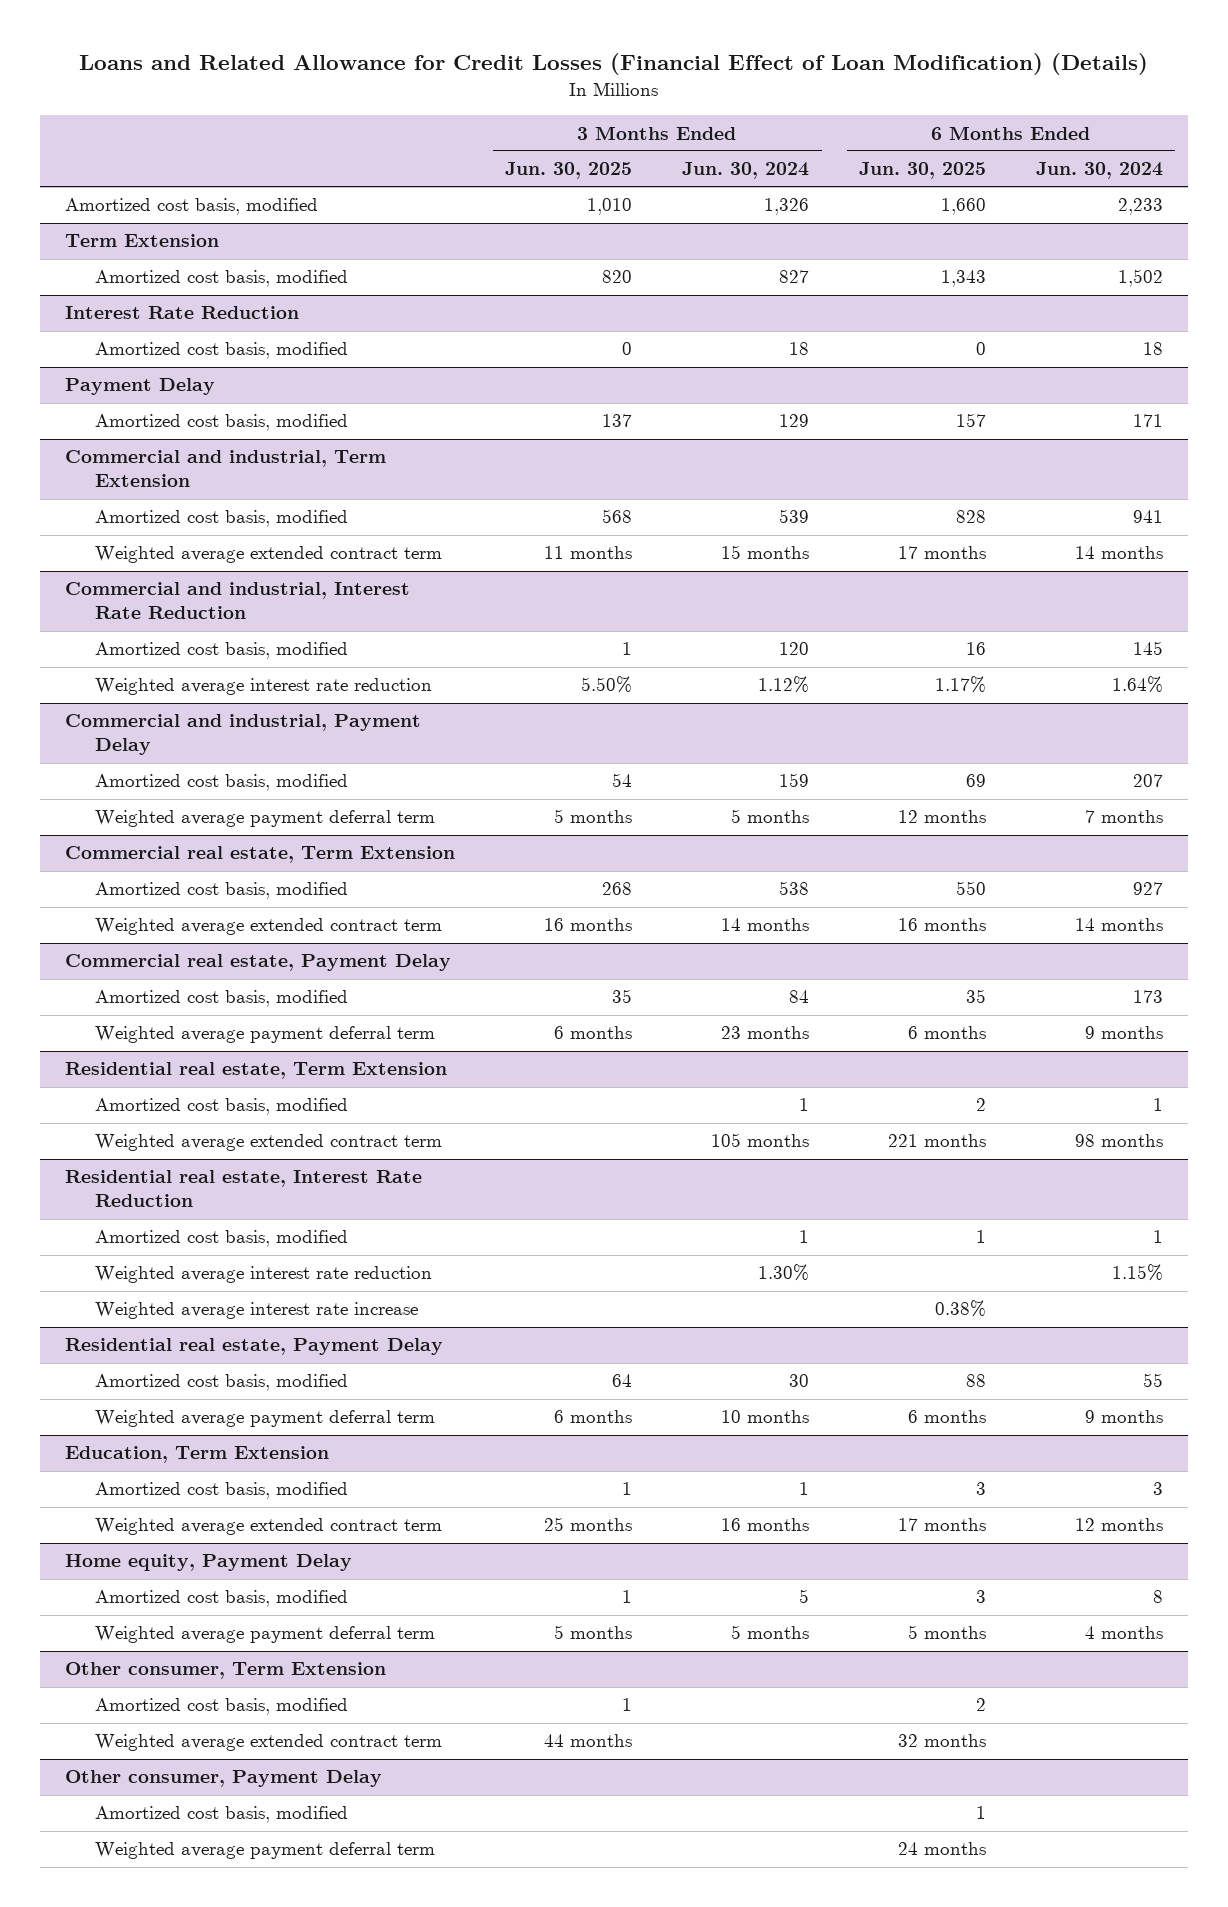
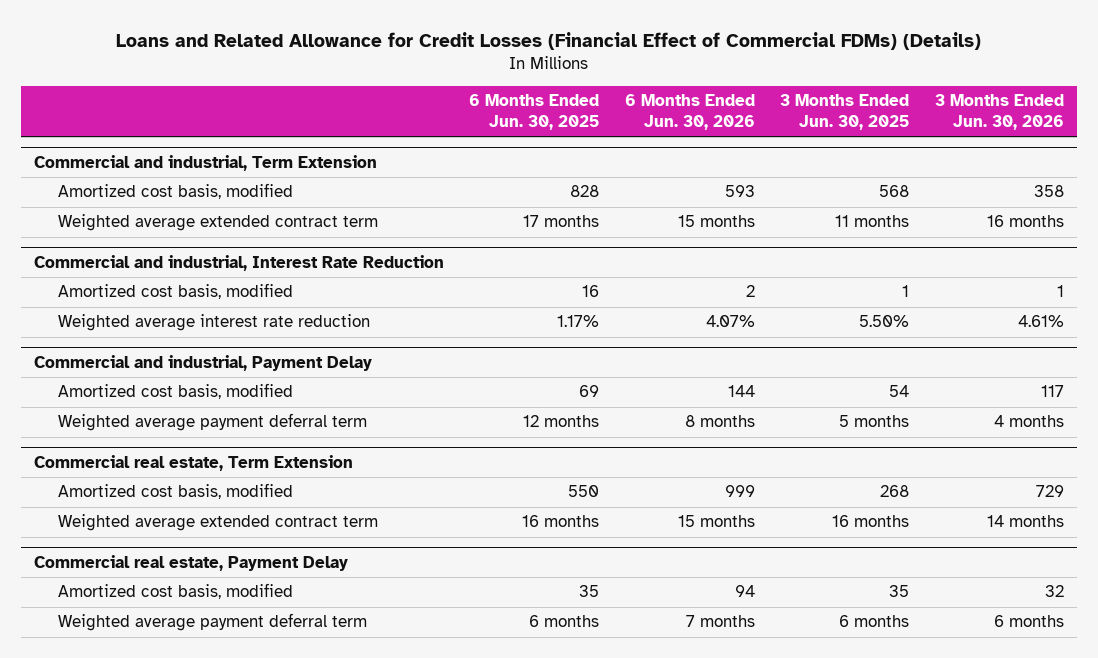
[79,53,1149,76] Loans and Related Allowance for Credit Losses (Financial Effect of Loan Modification) (Details) -> [115,31,981,50] Loans and Related Allowance for Credit Losses (Financial Effect of Commercial FDMs) (Details)
[682,162,810,180] Jun. 30, 2024 -> none
[1035,162,1163,180] Jun. 30, 2024 -> none
none -> [624,94,755,130] 6 Months Ended Jun. 30, 2026
none -> [934,94,1064,130] 3 Months Ended Jun. 30, 2026
[65,198,319,216] Amortized cost basis, modified -> none
[65,234,220,248] Term Extension -> none
[95,270,349,288] Amortized cost basis, modified -> none
[65,306,300,320] Interest Rate Reduction -> none
[95,342,349,360] Amortized cost basis, modified -> none
[65,378,216,396] Payment Delay -> none
[95,414,349,432] Amortized cost basis, modified -> none
[65,1062,448,1080] Residential real estate, Term Extension -> none
[95,1098,349,1116] Amortized cost basis, modified -> none
[95,1134,443,1152] Weighted average extended contract term -> none
[65,1170,423,1208] Residential real estate, Interest Rate Reduction -> none
[95,1230,349,1248] Amortized cost basis, modified -> none
[95,1266,433,1284] Weighted average interest rate reduction -> none
[95,1302,419,1320] Weighted average interest rate increase -> none
[65,1338,444,1356] Residential real estate, Payment Delay -> none
[95,1374,349,1392] Amortized cost basis, modified -> none
[95,1410,436,1428] Weighted average payment deferral term -> none
[65,1446,330,1464] Education, Term Extension -> none
[95,1482,349,1500] Amortized cost basis, modified -> none
[95,1518,443,1536] Weighted average extended contract term -> none
[65,1554,353,1572] Home equity, Payment Delay -> none
[95,1590,349,1608] Amortized cost basis, modified -> none
[95,1626,436,1644] Weighted average payment deferral term -> none
[65,1662,387,1680] Other consumer, Term Extension -> none
[95,1698,349,1716] Amortized cost basis, modified -> none
[95,1734,443,1752] Weighted average extended contract term -> none
[65,1770,383,1788] Other consumer, Payment Delay -> none
[95,1806,349,1824] Amortized cost basis, modified -> none
[95,1842,436,1860] Weighted average payment deferral term -> none

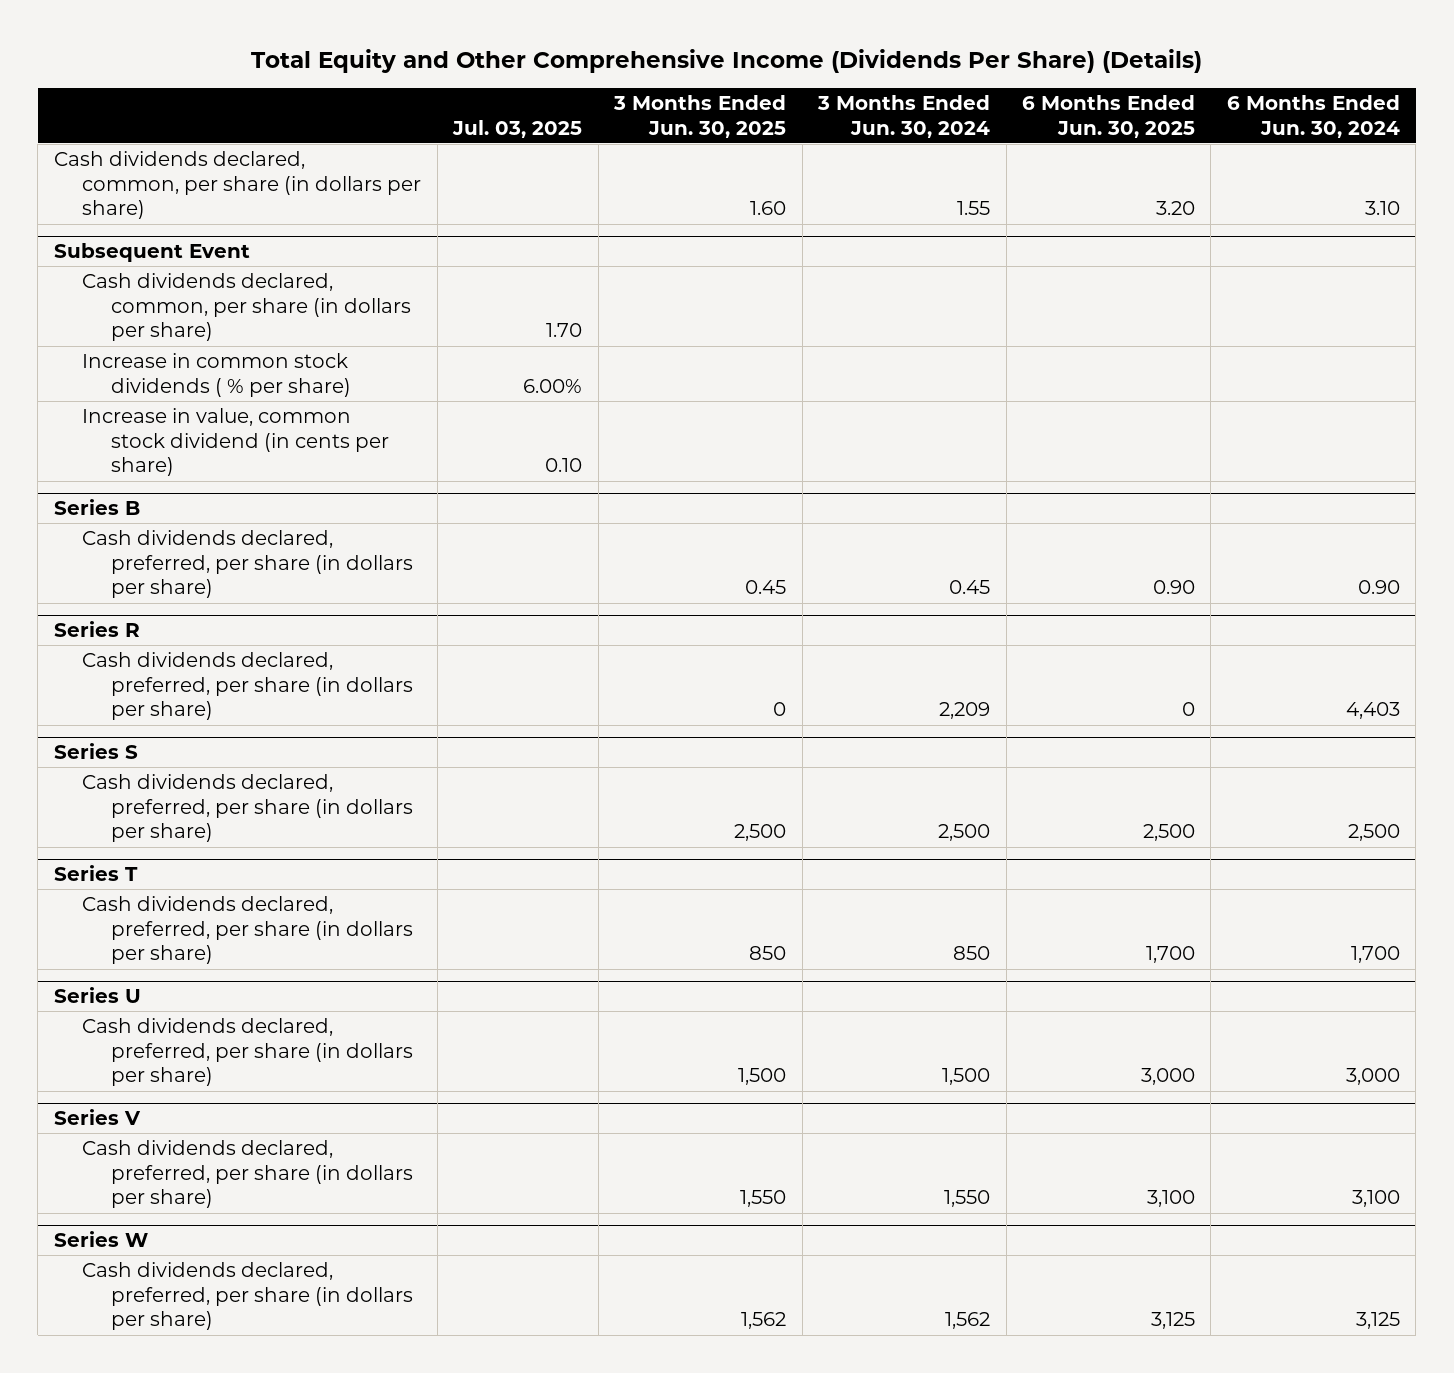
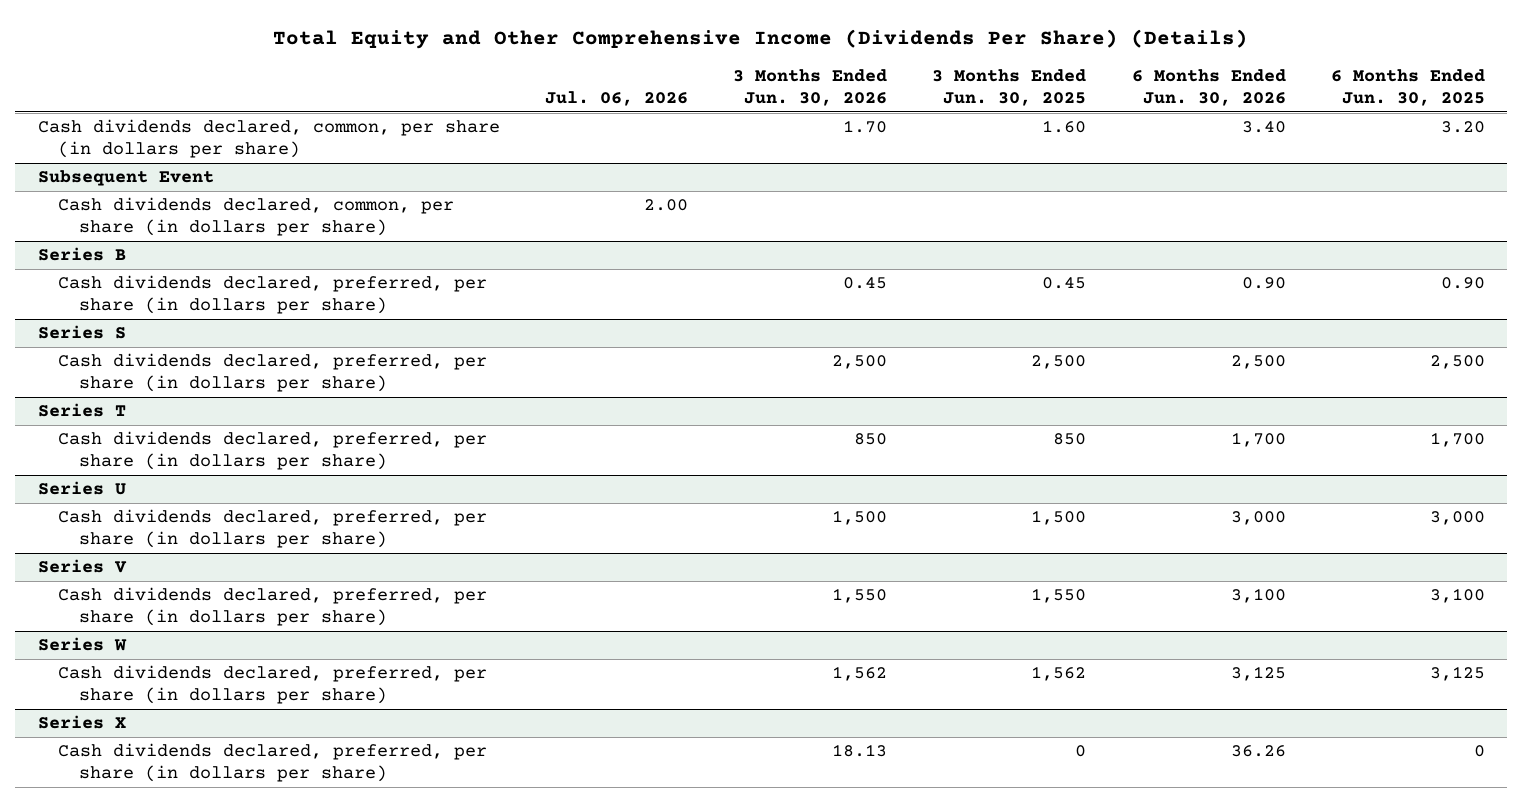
[452,119,583,138] Jul. 03, 2025 -> none
[817,95,991,138] 3 Months Ended Jun. 30, 2024 -> none
[1226,95,1400,138] 6 Months Ended Jun. 30, 2024 -> none
none -> [544,91,688,107] Jul. 06, 2026
none -> [733,69,888,107] 3 Months Ended Jun. 30, 2026
none -> [1131,69,1286,107] 6 Months Ended Jun. 30, 2026
[82,352,351,397] Increase in common stock dividends ( % per share) -> none
[82,407,389,477] Increase in value, common stock dividend (in cents per share) -> none
[53,621,140,638] Series R -> none
[82,651,413,721] Cash dividends declared, preferred, per share (in dollars per share) -> none
none -> [37,715,126,730] Series X
none -> [58,743,488,783] Cash dividends declared, preferred, per share (in dollars per share)

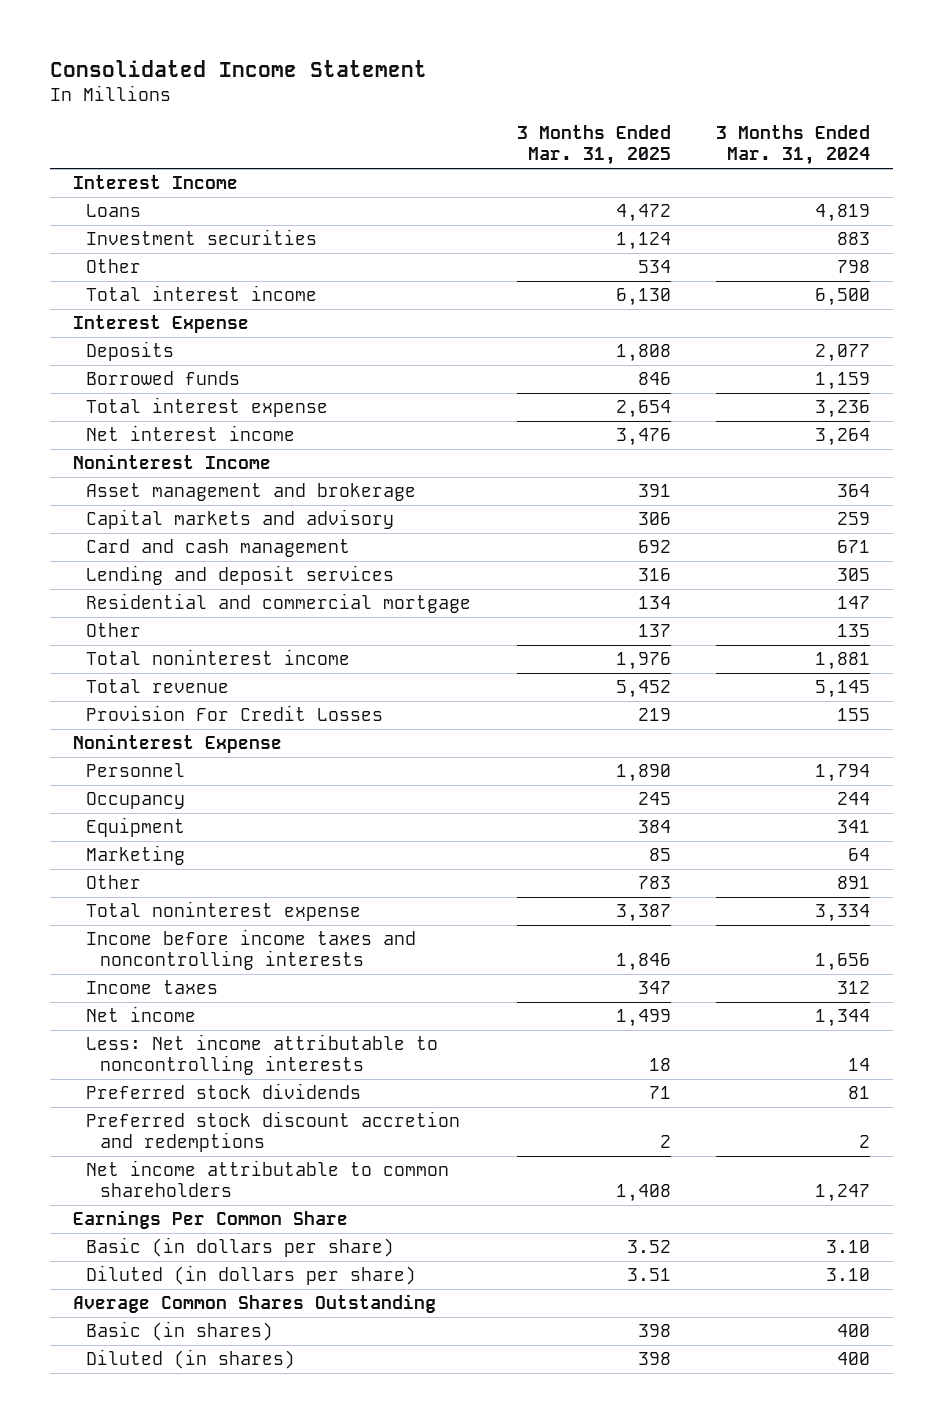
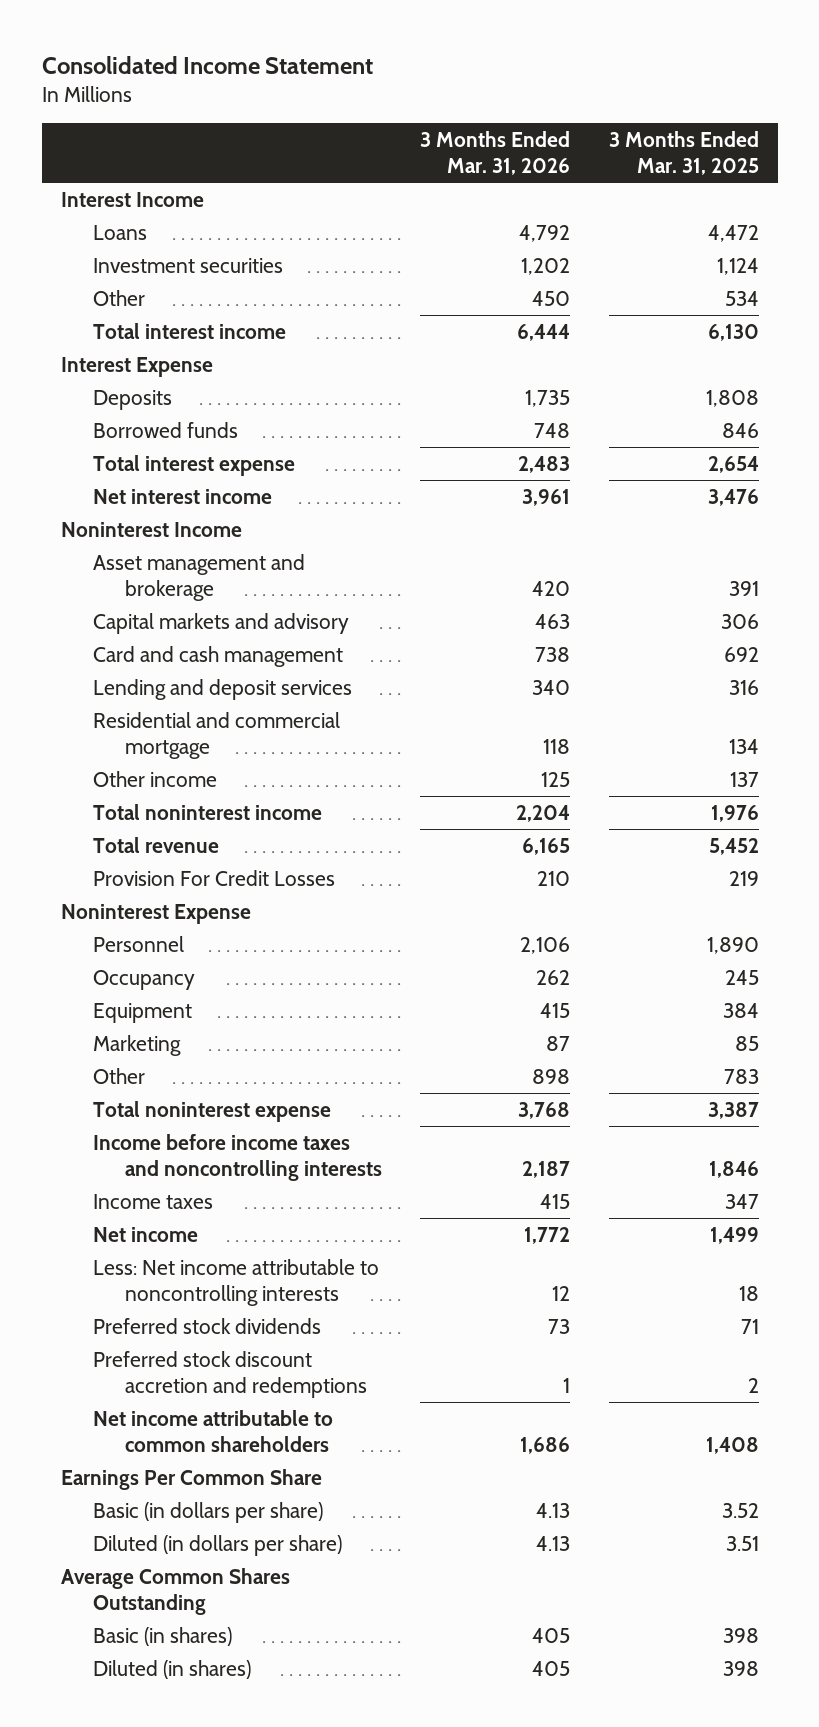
[716,125,871,166] 3 Months Ended Mar. 31, 2024 -> none
none -> [420,130,571,176] 3 Months Ended Mar. 31, 2026
[86,623,142,638] Other -> [92,770,217,787] Other income

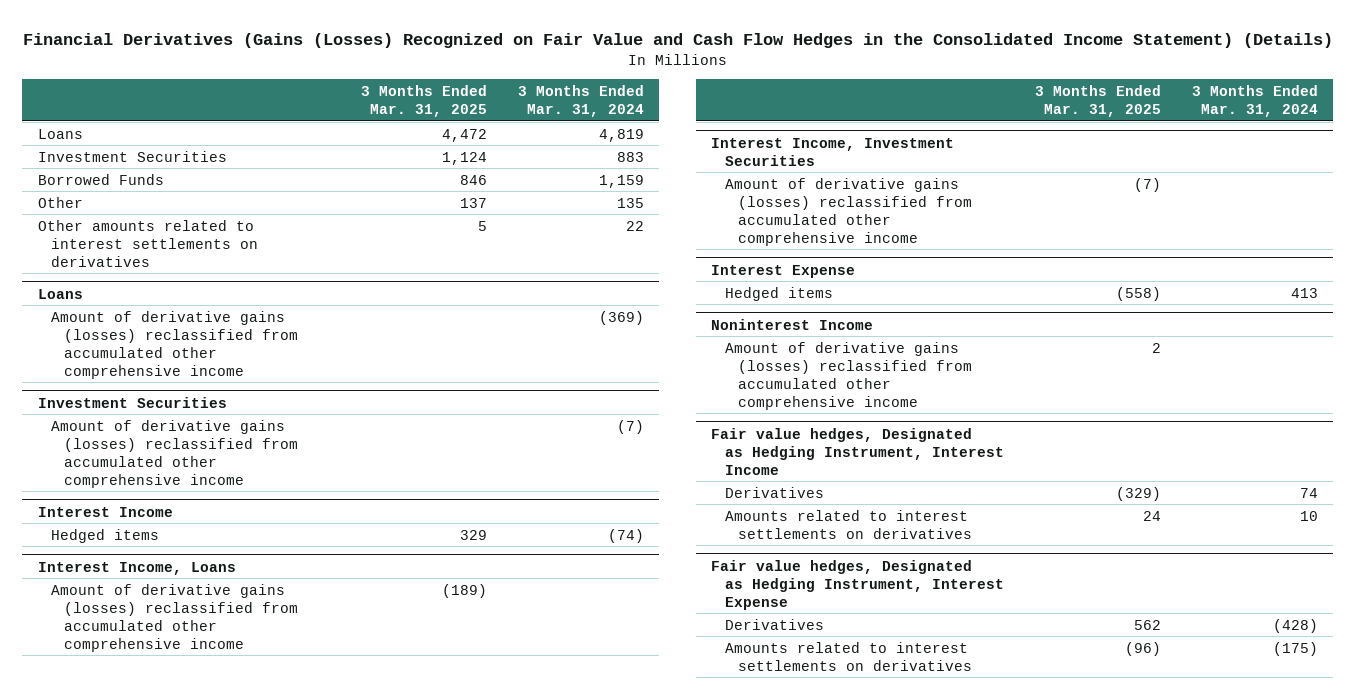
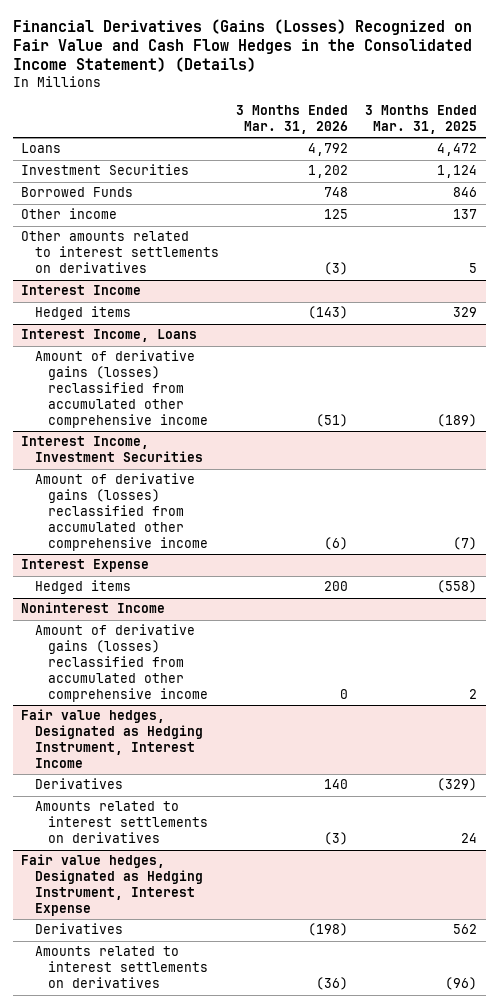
[517,84,644,117] 3 Months Ended Mar. 31, 2024 -> none
none -> [235,105,348,134] 3 Months Ended Mar. 31, 2026
[37,196,83,208] Other -> [21,208,118,220] Other income
[37,288,83,299] Loans -> none
[50,310,299,379] Amount of derivative gains (losses) reclassified from accumulated other comprehensive income -> none
[37,396,227,408] Investment Securities -> none
[50,419,299,488] Amount of derivative gains (losses) reclassified from accumulated other comprehensive income -> none

